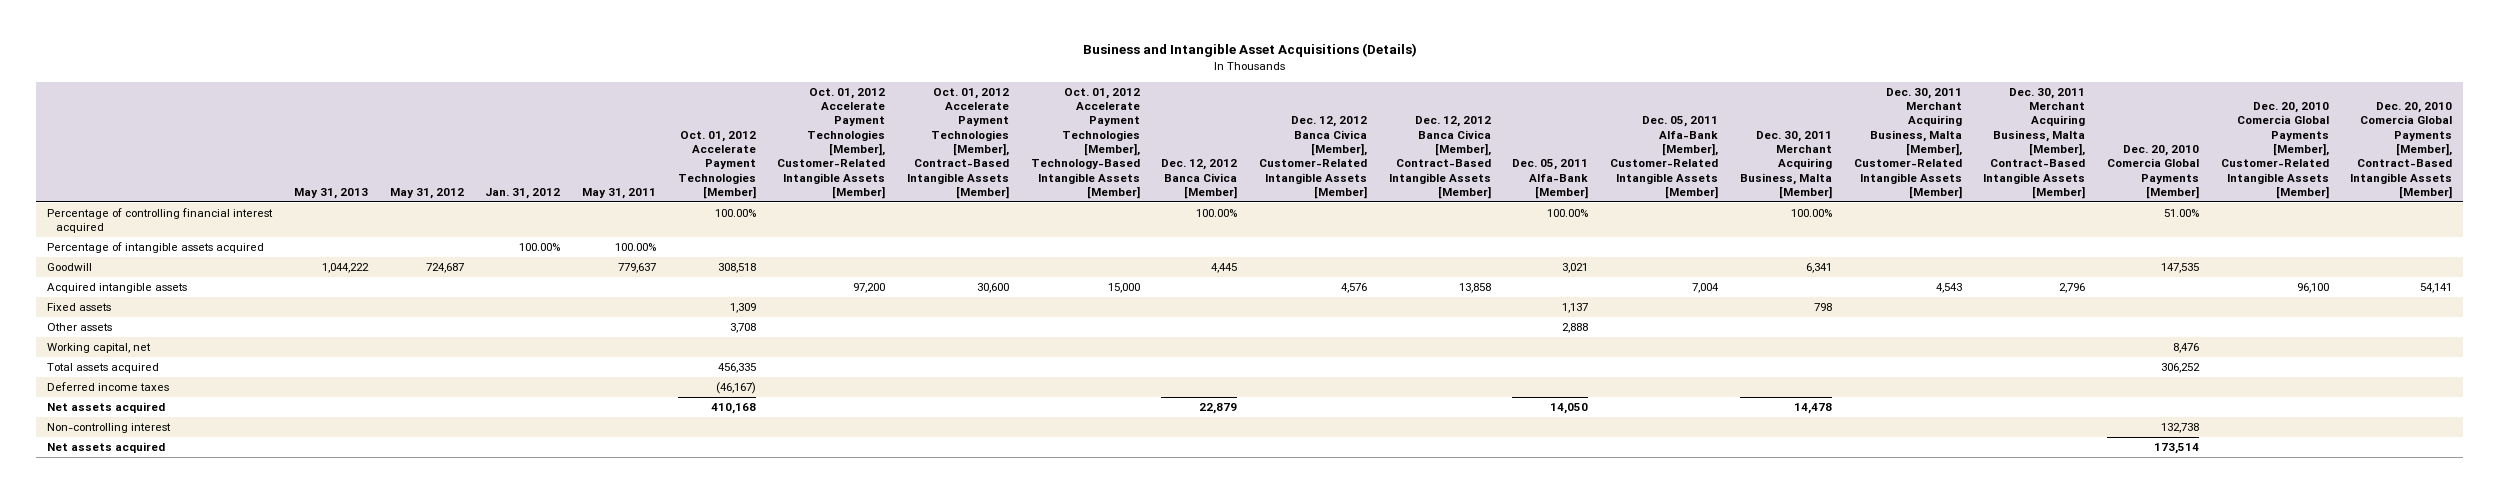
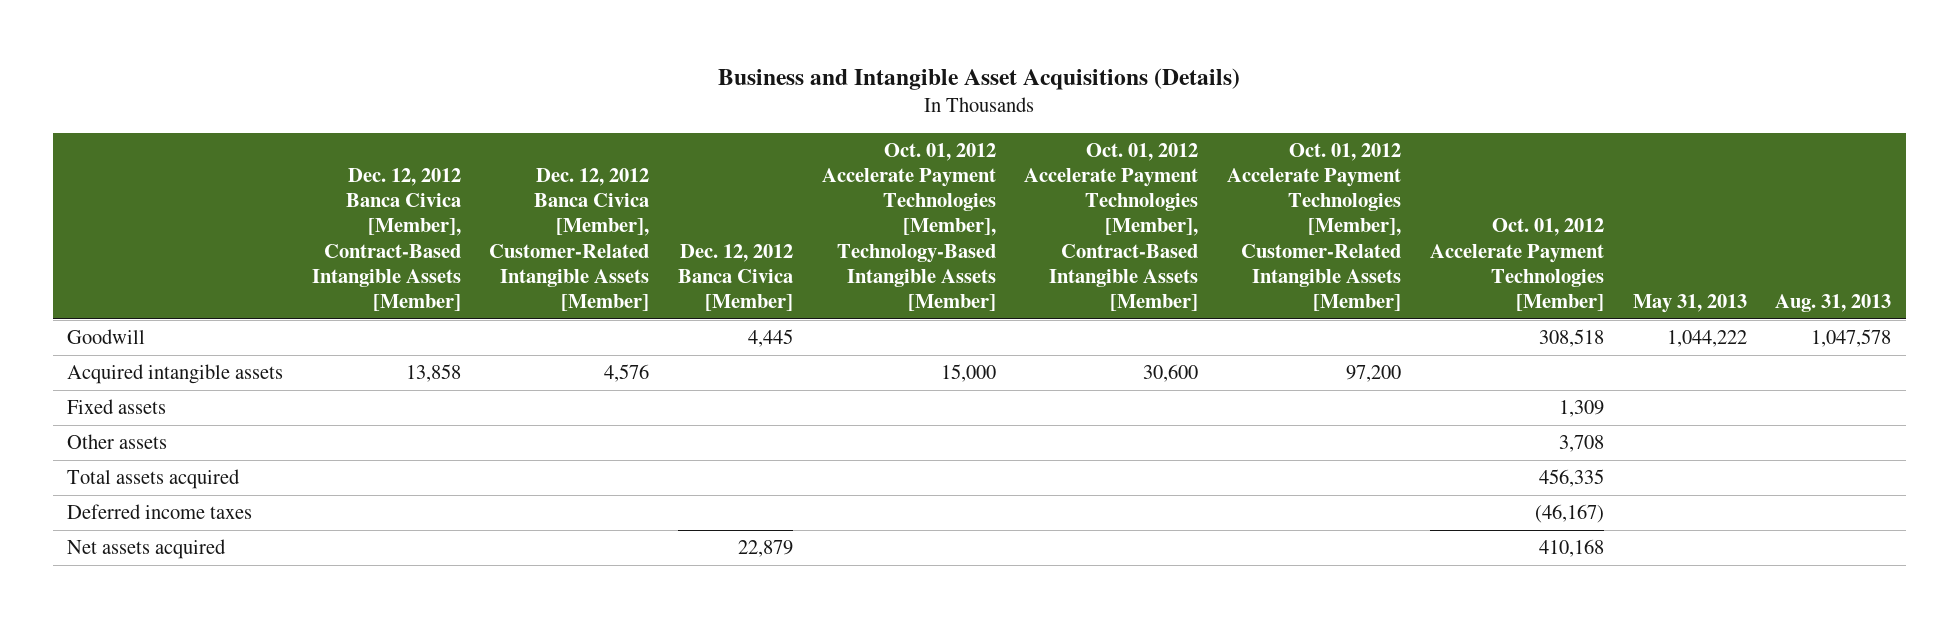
[389,188,464,200] May 31, 2012 -> none
[485,188,561,200] Jan. 31, 2012 -> none
[581,188,656,200] May 31, 2011 -> none
[1512,159,1589,200] Dec. 05, 2011 Alfa-Bank [Member] -> none
[1610,116,1719,200] Dec. 05, 2011 Alfa-Bank [Member], Customer-Related Intangible Assets [Member] -> none
[1739,130,1832,200] Dec. 30, 2011 Merchant Acquiring Business, Malta [Member] -> none
[1853,87,1962,200] Dec. 30, 2011 Merchant Acquiring Business, Malta [Member], Customer-Related Intangible Assets [Member] -> none
[1983,87,2086,200] Dec. 30, 2011 Merchant Acquiring Business, Malta [Member], Contract-Based Intangible Assets [Member] -> none
[2106,144,2199,200] Dec. 20, 2010 Comercia Global Payments [Member] -> none
[2220,101,2329,200] Dec. 20, 2010 Comercia Global Payments [Member], Customer-Related Intangible Assets [Member] -> none
[2350,101,2453,200] Dec. 20, 2010 Comercia Global Payments [Member], Contract-Based Intangible Assets [Member] -> none
none -> [1775,293,1892,312] Aug. 31, 2013
[47,208,274,234] Percentage of controlling financial interest acquired -> none
[47,242,265,254] Percentage of intangible assets acquired -> none
[47,343,152,354] Working capital, net -> none
[47,423,172,434] Non-controlling interest -> none
[47,442,166,454] Net assets acquired -> none

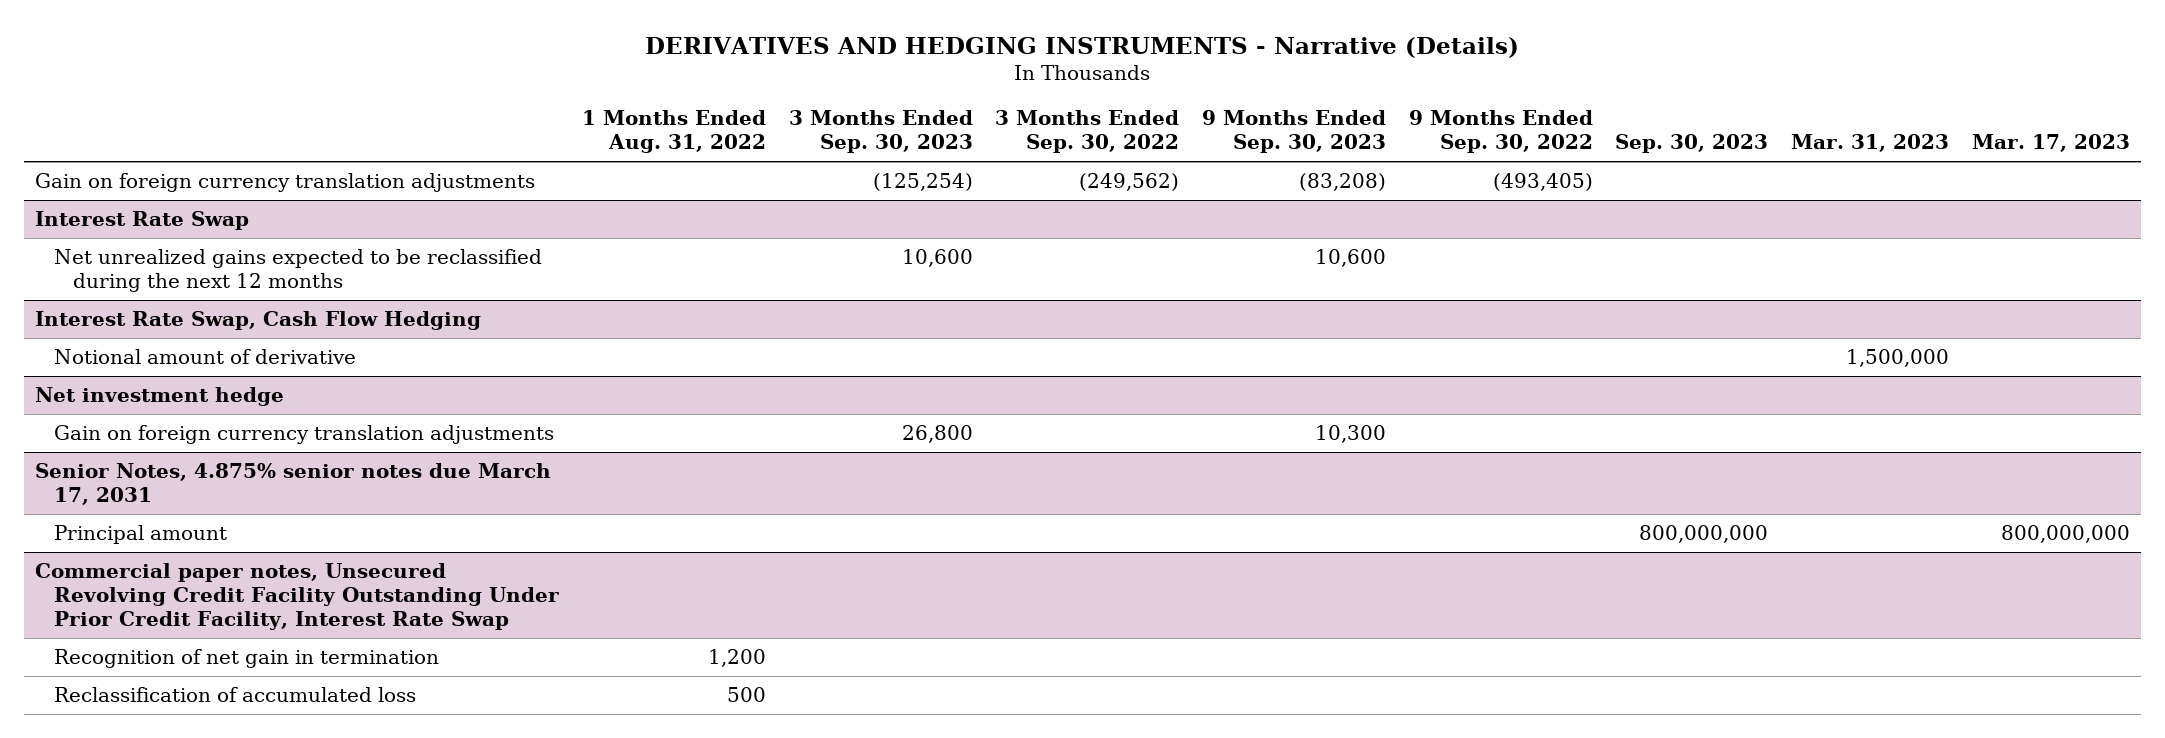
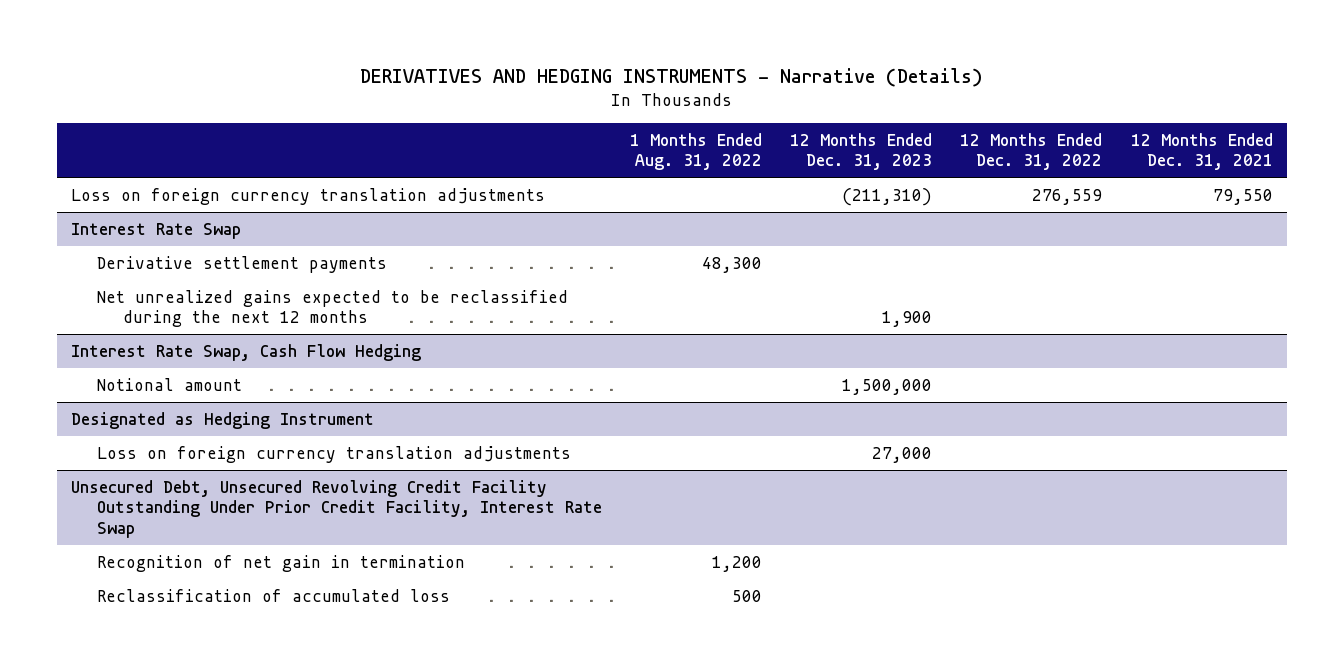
[788,110,973,154] 3 Months Ended Sep. 30, 2023 -> none
[995,110,1180,154] 3 Months Ended Sep. 30, 2022 -> none
[1201,110,1386,154] 9 Months Ended Sep. 30, 2023 -> none
[1408,110,1593,154] 9 Months Ended Sep. 30, 2022 -> none
[1615,134,1769,154] Sep. 30, 2023 -> none
[1791,134,1950,153] Mar. 31, 2023 -> none
[1971,134,2130,153] Mar. 17, 2023 -> none
none -> [790,132,933,171] 12 Months Ended Dec. 31, 2023
none -> [960,132,1103,171] 12 Months Ended Dec. 31, 2022
none -> [1130,132,1273,171] 12 Months Ended Dec. 31, 2021
[34,172,535,192] Gain on foreign currency translation adjustments -> [70,187,545,205] Loss on foreign currency translation adjustments
none -> [96,255,387,273] Derivative settlement payments
[34,462,551,506] Senior Notes, 4.875% senior notes due March 17, 2031 -> none
[54,524,228,544] Principal amount -> none
[54,348,357,364] Notional amount of derivative -> [96,377,242,391] Notional amount
[34,386,284,406] Net investment hedge -> [70,411,374,429] Designated as Hedging Instrument
[54,424,555,444] Gain on foreign currency translation adjustments -> [96,445,571,463] Loss on foreign currency translation adjustments
[34,562,560,631] Commercial paper notes, Unsecured Revolving Credit Facility Outstanding Under Prior Credit Facility, Interest Rate Swap -> [70,479,602,539] Unsecured Debt, Unsecured Revolving Credit Facility Outstanding Under Prior Credit Facility, Interest Rate Swap

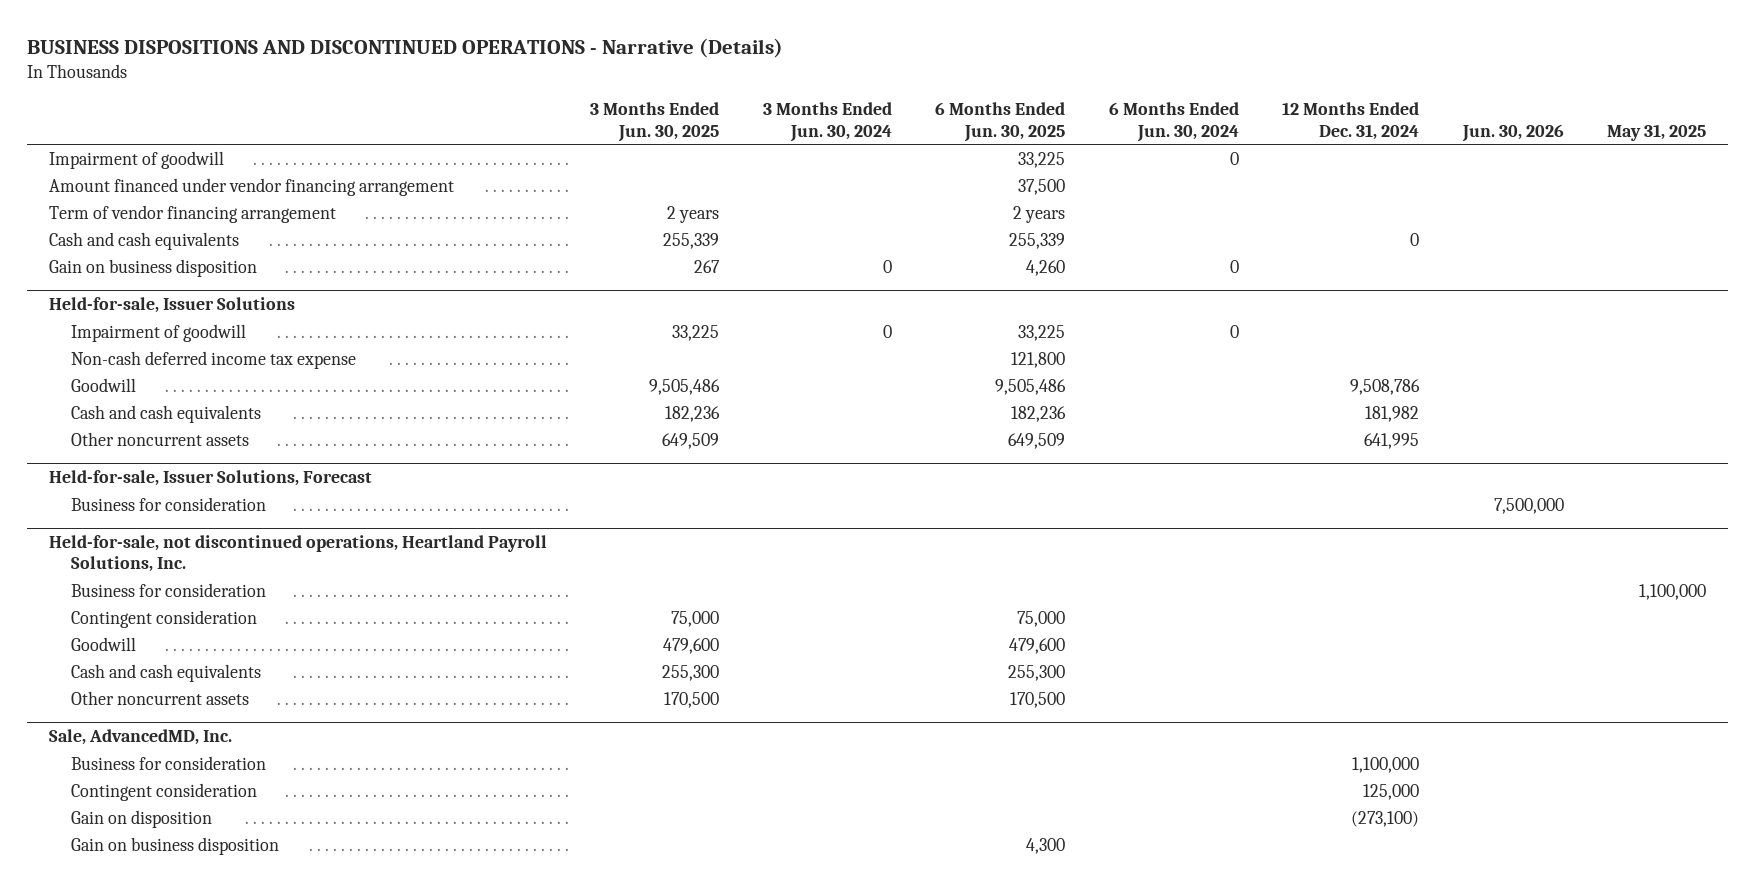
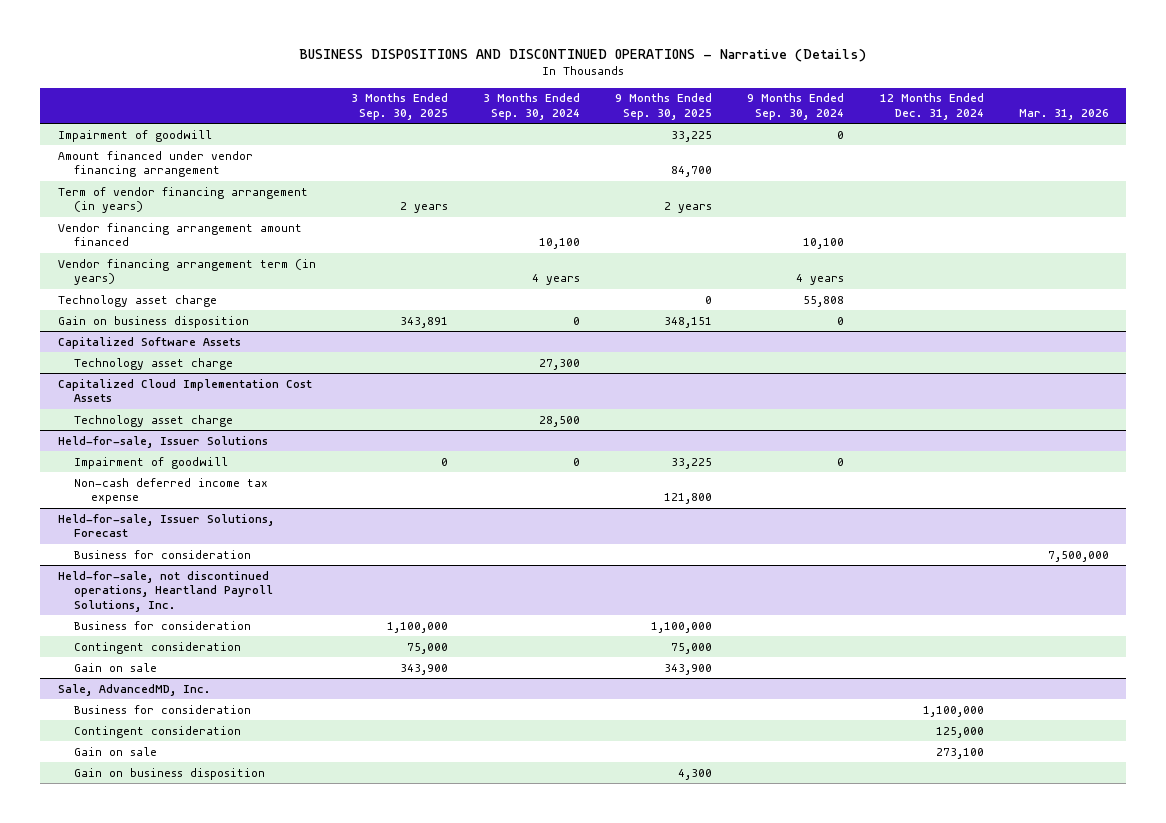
[590,102,720,142] 3 Months Ended Jun. 30, 2025 -> none
[762,102,892,142] 3 Months Ended Jun. 30, 2024 -> none
[935,102,1066,142] 6 Months Ended Jun. 30, 2025 -> none
[1108,102,1239,142] 6 Months Ended Jun. 30, 2024 -> none
[1461,123,1564,142] Jun. 30, 2026 -> none
[1607,123,1707,141] May 31, 2025 -> none
none -> [350,93,448,120] 3 Months Ended Sep. 30, 2025
none -> [482,93,580,120] 3 Months Ended Sep. 30, 2024
none -> [615,93,713,120] 9 Months Ended Sep. 30, 2025
none -> [747,93,845,120] 9 Months Ended Sep. 30, 2024
none -> [1018,108,1109,120] Mar. 31, 2026
[48,231,239,250] Cash and cash equivalents -> none
[48,204,336,223] Term of vendor financing arrangement -> [57,186,308,214] Term of vendor financing arrangement (in years)
none -> [57,222,302,247] Vendor financing arrangement amount financed
none -> [57,258,316,286] Vendor financing arrangement term (in years)
none -> [57,294,217,307] Technology asset charge
none -> [57,336,241,349] Capitalized Software Assets
none -> [74,357,234,370] Technology asset charge
none -> [57,378,312,403] Capitalized Cloud Implementation Cost Assets
none -> [74,414,234,427] Technology asset charge
[71,377,137,392] Goodwill -> none
[71,404,262,423] Cash and cash equivalents -> none
[71,431,250,446] Other noncurrent assets -> none
[71,636,137,651] Goodwill -> none
[71,663,262,682] Cash and cash equivalents -> none
[71,690,250,705] Other noncurrent assets -> none
none -> [74,662,158,672] Gain on sale
[71,809,213,828] Gain on disposition -> [74,746,158,756] Gain on sale
[1351,810,1420,827] (273,100) -> [935,747,984,759] 273,100

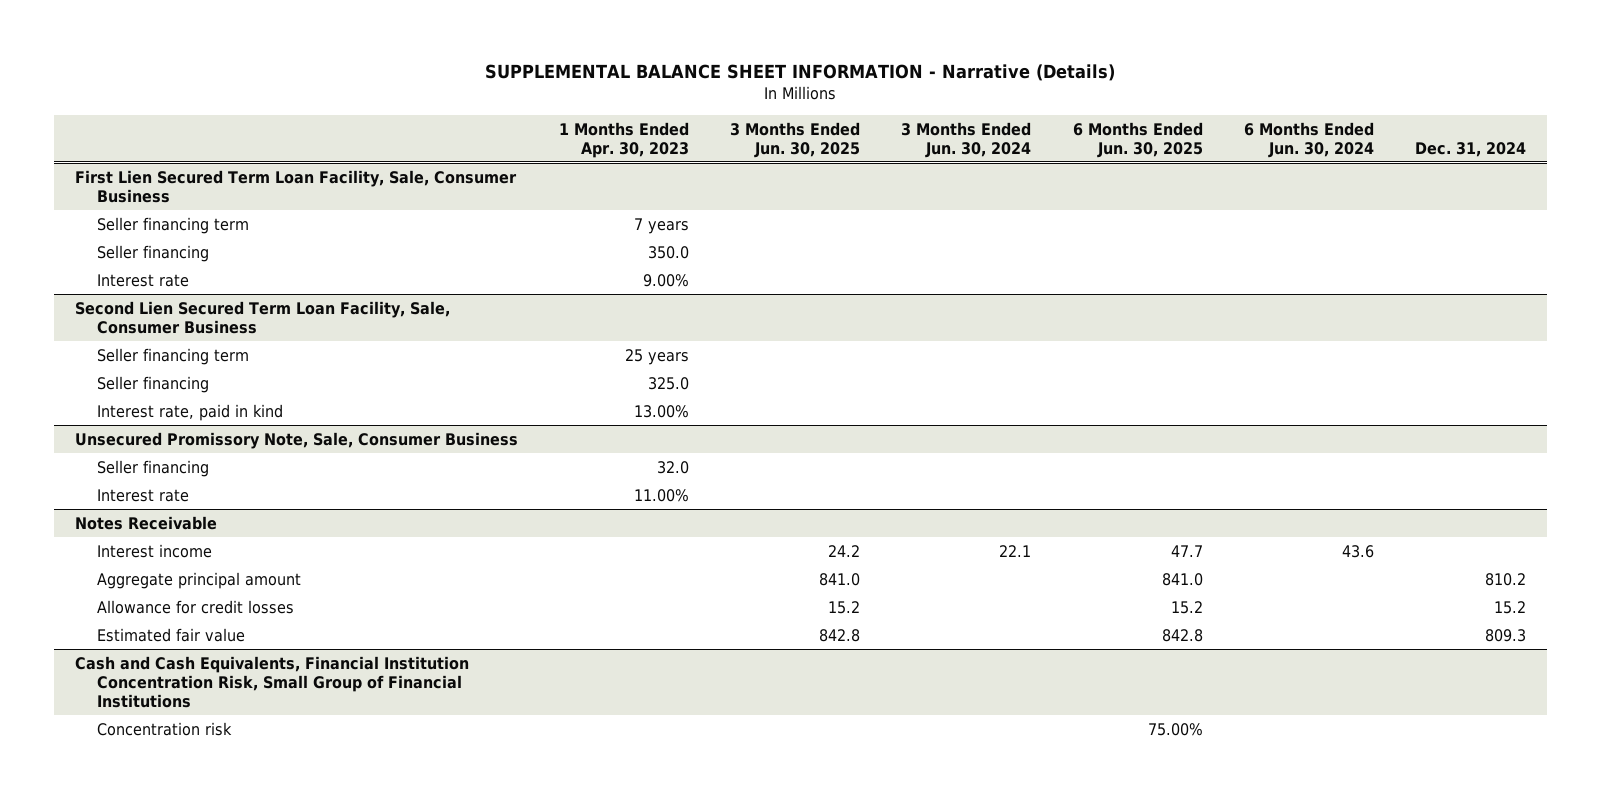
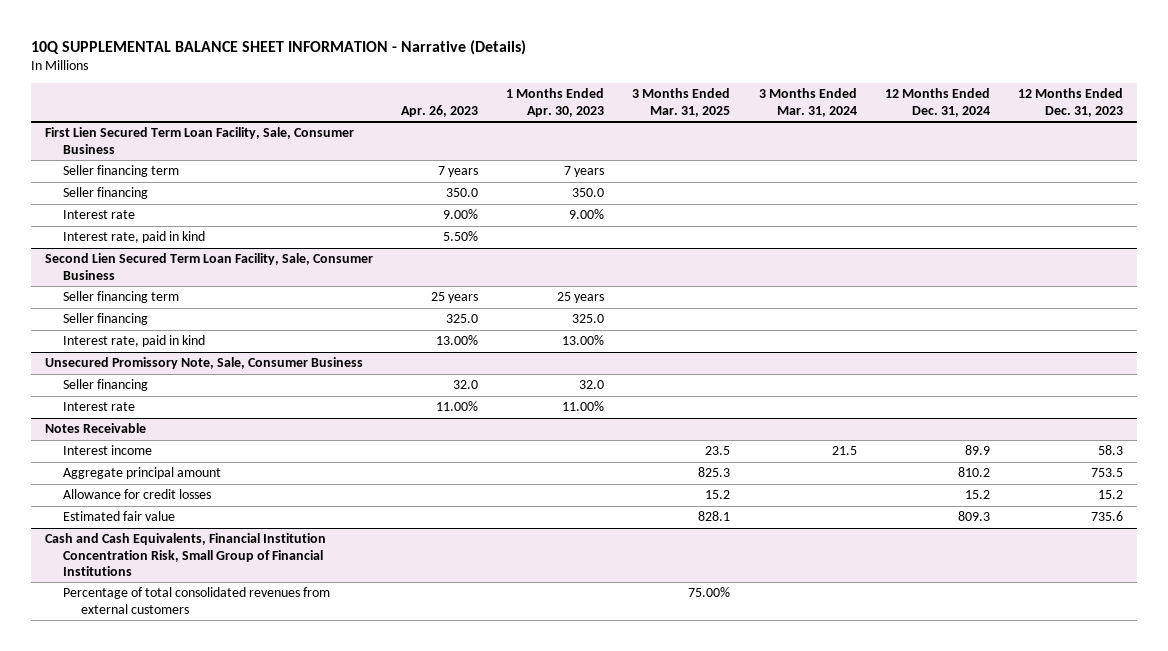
[485,64,1116,82] SUPPLEMENTAL BALANCE SHEET INFORMATION - Narrative (Details) -> [30,39,526,55] 10Q SUPPLEMENTAL BALANCE SHEET INFORMATION - Narrative (Details)
[730,121,861,158] 3 Months Ended Jun. 30, 2025 -> none
[901,121,1032,158] 3 Months Ended Jun. 30, 2024 -> none
[1072,121,1203,158] 6 Months Ended Jun. 30, 2025 -> none
[1243,121,1374,158] 6 Months Ended Jun. 30, 2024 -> none
[1414,141,1526,157] Dec. 31, 2024 -> none
none -> [401,104,479,117] Apr. 26, 2023
none -> [632,88,731,117] 3 Months Ended Mar. 31, 2025
none -> [758,88,857,117] 3 Months Ended Mar. 31, 2024
none -> [884,88,990,117] 12 Months Ended Dec. 31, 2024
none -> [1017,88,1123,117] 12 Months Ended Dec. 31, 2023
none -> [63,231,206,244] Interest rate, paid in kind
[97,721,233,736] Concentration risk -> [63,587,331,614] Percentage of total consolidated revenues from external customers

